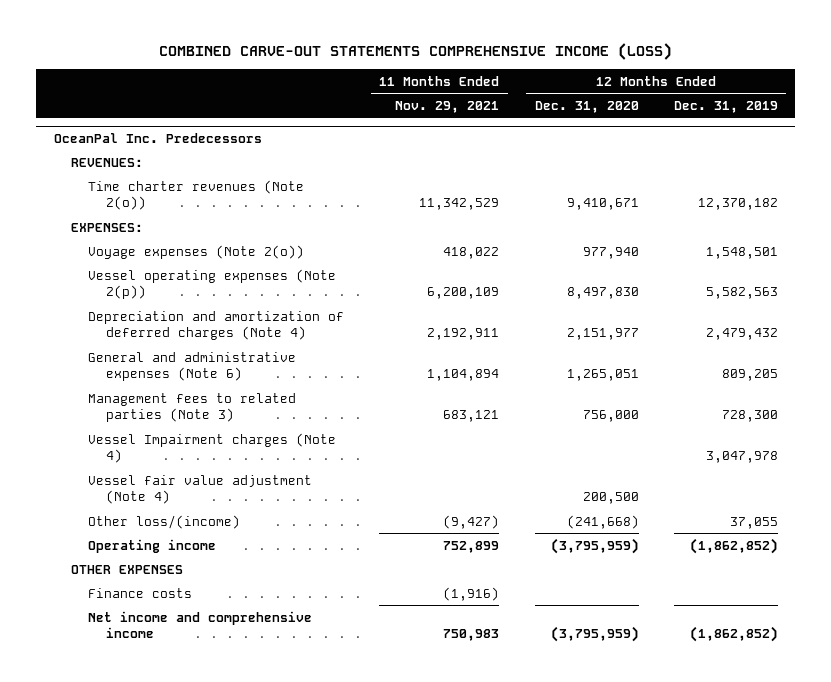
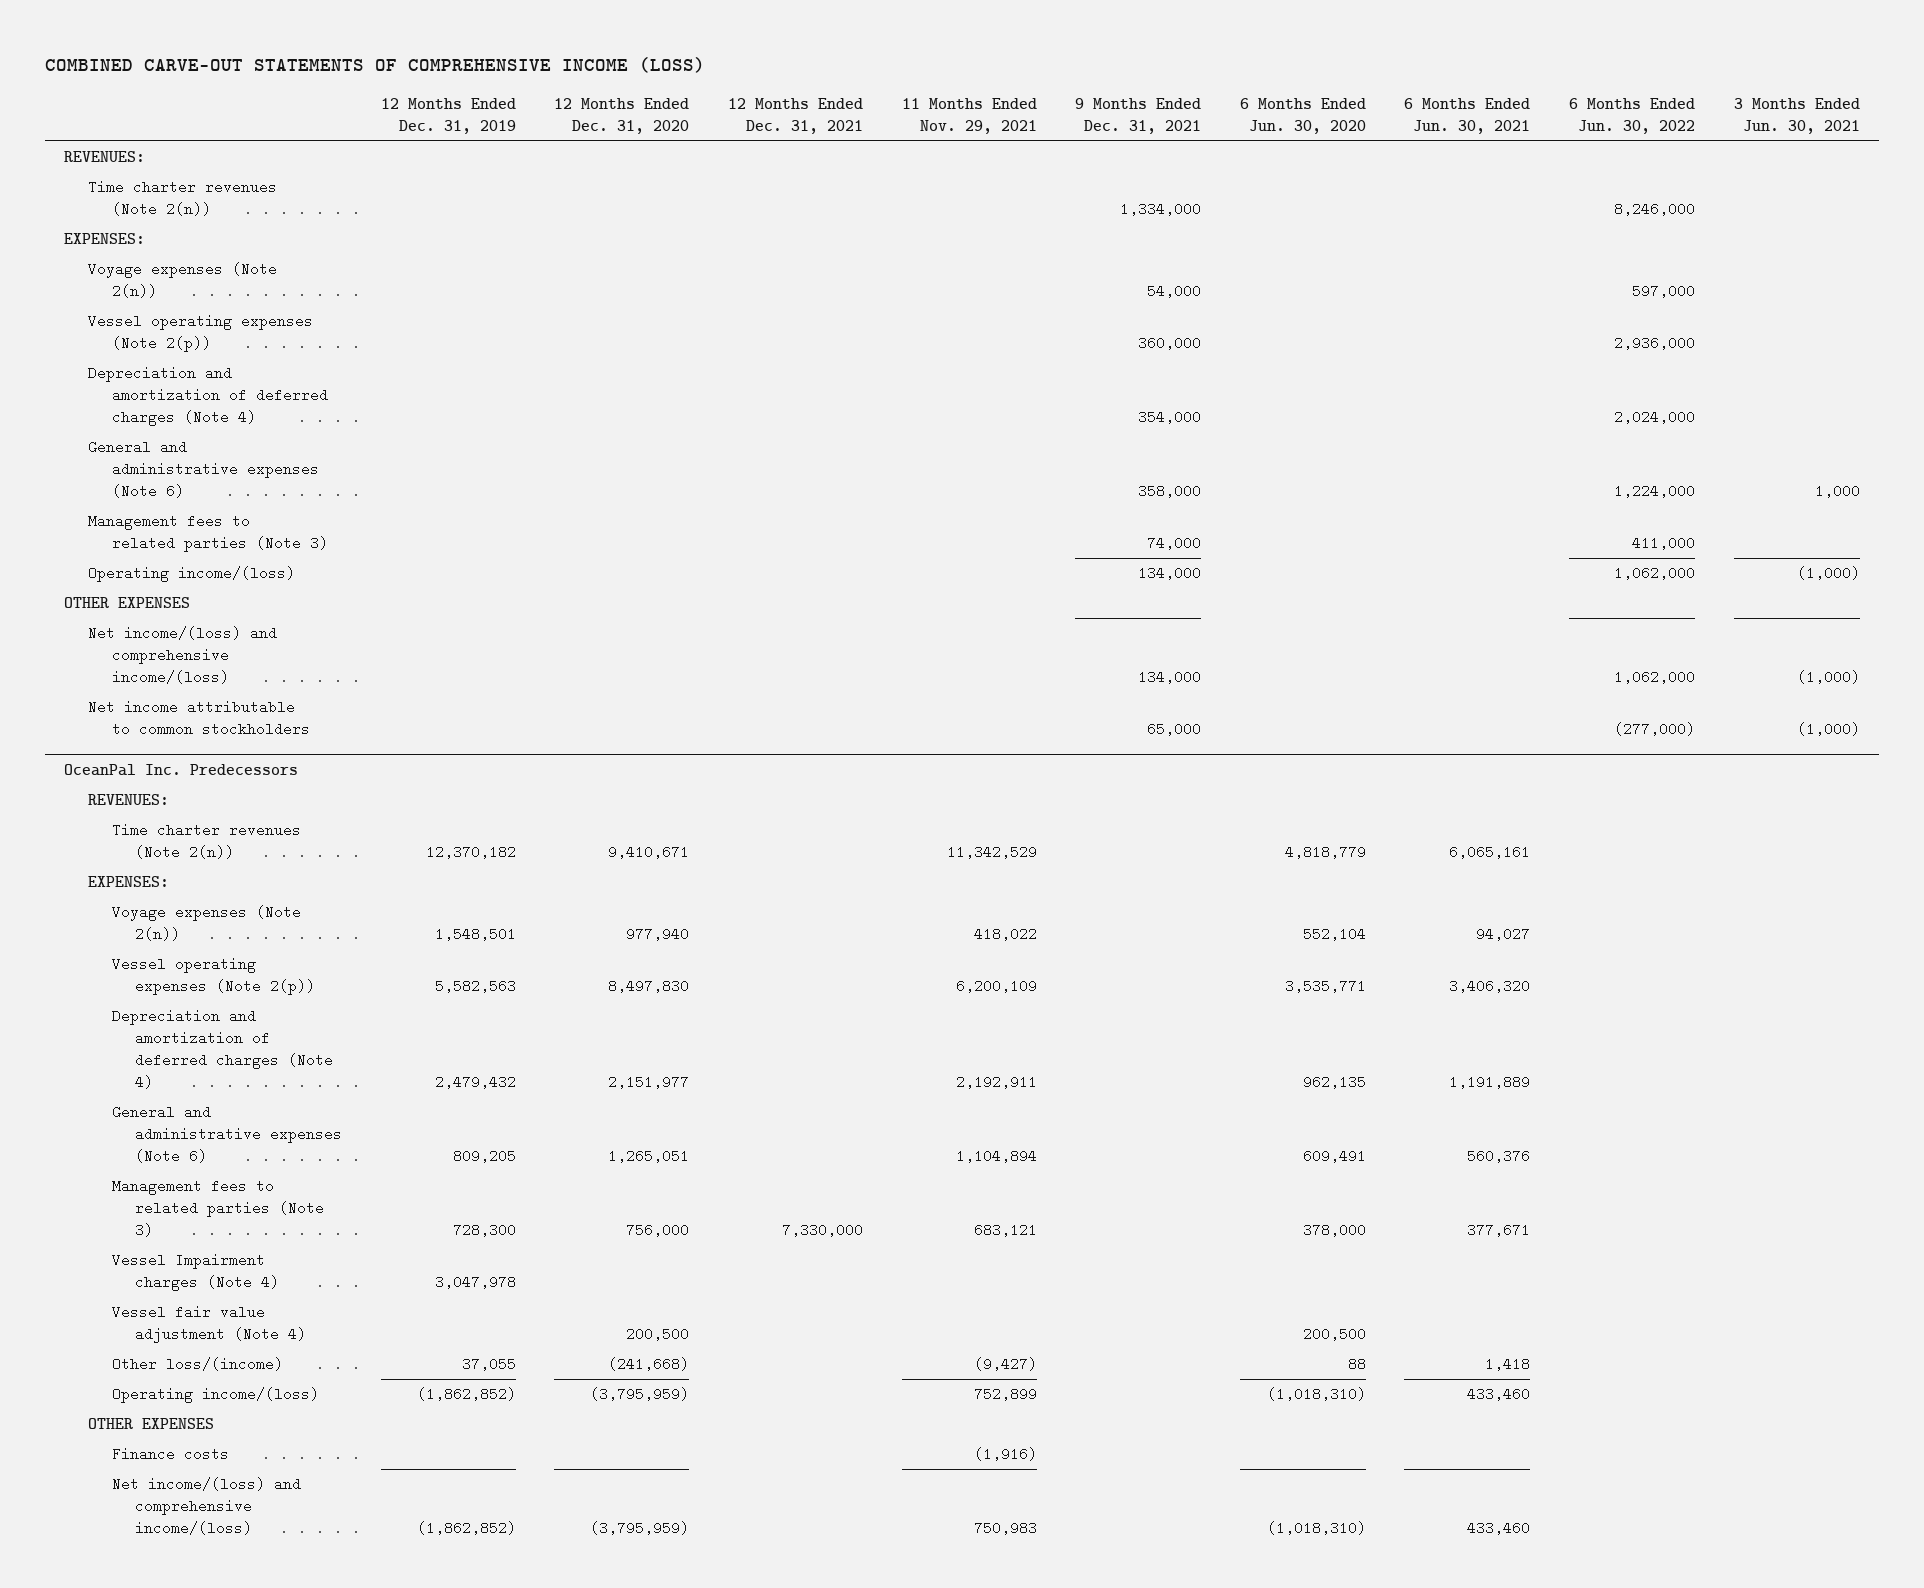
[158,43,672,61] COMBINED CARVE-OUT STATEMENTS COMPREHENSIVE INCOME (LOSS) -> [44,57,705,74] COMBINED CARVE-OUT STATEMENTS OF COMPREHENSIVE INCOME (LOSS)
none -> [727,97,863,134] 12 Months Ended Dec. 31, 2021
none -> [1075,97,1202,134] 9 Months Ended Dec. 31, 2021
none -> [1239,97,1366,134] 6 Months Ended Jun. 30, 2020
none -> [1404,97,1531,134] 6 Months Ended Jun. 30, 2021
none -> [1568,97,1695,134] 6 Months Ended Jun. 30, 2022
none -> [1733,97,1860,134] 3 Months Ended Jun. 30, 2021
none -> [64,151,146,163] REVENUES:
none -> [87,180,277,217] Time charter revenues (Note 2(n))
none -> [64,233,146,245] EXPENSES:
none -> [87,262,277,299] Voyage expenses (Note 2(n))
none -> [87,314,313,353] Vessel operating expenses (Note 2(p))
none -> [87,366,328,426] Depreciation and amortization of deferred charges (Note 4)
none -> [87,440,319,498] General and administrative expenses (Note 6)
none -> [87,514,328,553] Management fees to related parties (Note 3)
none -> [87,566,295,583] Operating income/(loss)
none -> [64,597,191,609] OTHER EXPENSES
none -> [87,626,277,684] Net income/(loss) and comprehensive income/(loss)
none -> [87,700,310,737] Net income attributable to common stockholders
[88,179,305,210] Time charter revenues (Note 2(o)) -> [111,823,301,860] Time charter revenues (Note 2(n))
[88,244,305,259] Voyage expenses (Note 2(o)) -> [111,905,301,942] Voyage expenses (Note 2(n))
[88,538,217,553] Operating income -> [111,1387,319,1404] Operating income/(loss)
[88,610,313,638] Net income and comprehensive income -> [111,1477,301,1535] Net income/(loss) and comprehensive income/(loss)

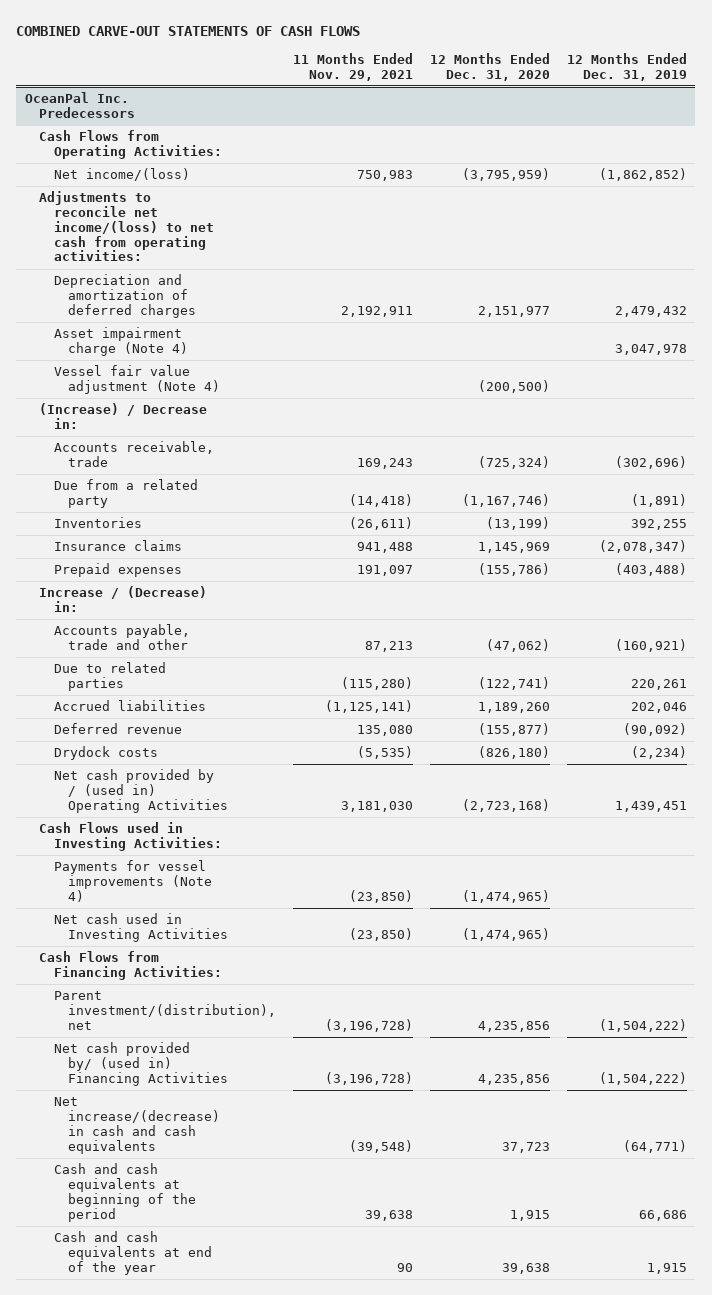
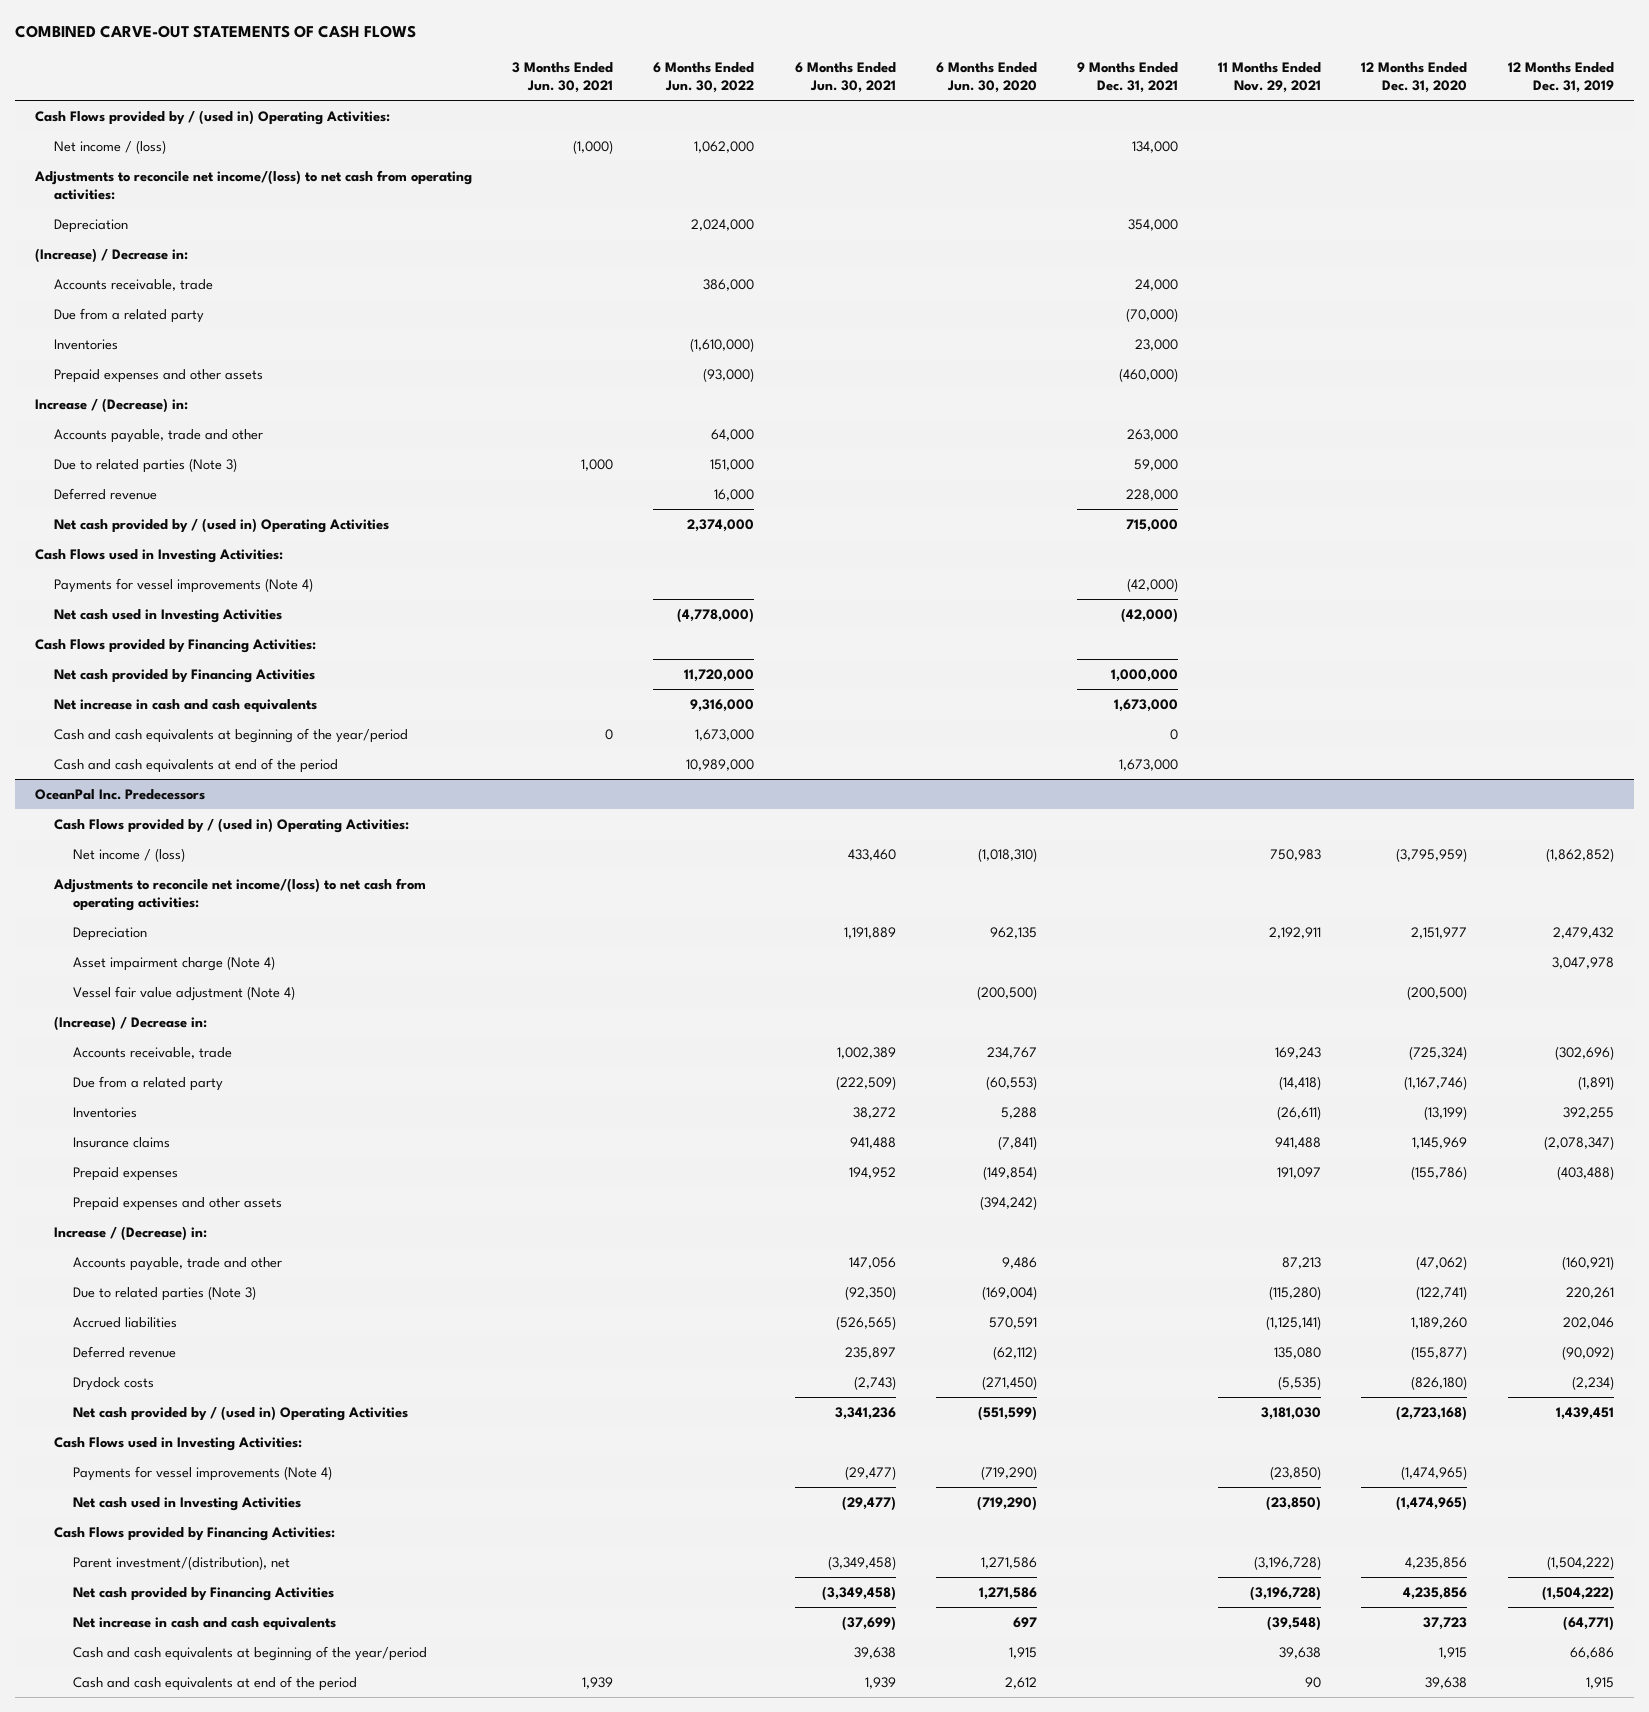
none -> [512,61,614,94] 3 Months Ended Jun. 30, 2021
none -> [653,61,755,94] 6 Months Ended Jun. 30, 2022
none -> [794,61,896,94] 6 Months Ended Jun. 30, 2021
none -> [935,61,1037,94] 6 Months Ended Jun. 30, 2020
none -> [1077,61,1179,94] 9 Months Ended Dec. 31, 2021
none -> [35,109,391,125] Cash Flows provided by / (used in) Operating Activities:
none -> [53,139,166,154] Net income / (loss)
none -> [34,169,473,201] Adjustments to reconcile net income/(loss) to net cash from operating activities:
none -> [53,218,128,233] Depreciation
none -> [35,247,189,263] (Increase) / Decrease in:
none -> [53,278,213,291] Accounts receivable, trade
none -> [53,307,204,323] Due from a related party
none -> [53,338,118,350] Inventories
none -> [53,368,263,383] Prepaid expenses and other assets
none -> [35,397,189,413] Increase / (Decrease) in:
none -> [53,428,263,443] Accounts payable, trade and other
none -> [53,457,237,473] Due to related parties (Note 3)
none -> [53,487,157,500] Deferred revenue
none -> [53,517,389,533] Net cash provided by / (used in) Operating Activities
none -> [35,548,284,563] Cash Flows used in Investing Activities:
none -> [53,577,313,593] Payments for vessel improvements (Note 4)
none -> [53,608,282,623] Net cash used in Investing Activities
none -> [35,638,317,653] Cash Flows provided by Financing Activities:
none -> [53,668,315,683] Net cash provided by Financing Activities
none -> [53,698,317,713] Net increase in cash and cash equivalents
none -> [53,727,408,743] Cash and cash equivalents at beginning of the year/period
none -> [53,757,338,773] Cash and cash equivalents at end of the period
[39,130,222,159] Cash Flows from Operating Activities: -> [53,817,409,833] Cash Flows provided by / (used in) Operating Activities:
[53,168,190,182] Net income/(loss) -> [72,847,185,862] Net income / (loss)
[53,274,197,318] Depreciation and amortization of deferred charges -> [72,926,147,941] Depreciation
none -> [72,1196,282,1211] Prepaid expenses and other assets
[53,662,166,691] Due to related parties -> [72,1285,256,1301] Due to related parties (Note 3)
[39,951,222,980] Cash Flows from Financing Activities: -> [53,1526,335,1541] Cash Flows provided by Financing Activities:
[53,1042,229,1086] Net cash provided by/ (used in) Financing Activities -> [72,1586,334,1601] Net cash provided by Financing Activities
[53,1097,221,1154] Net increase/(decrease) in cash and cash equivalents -> [72,1616,336,1631] Net increase in cash and cash equivalents
[53,1163,197,1222] Cash and cash equivalents at beginning of the period -> [72,1645,427,1661] Cash and cash equivalents at beginning of the year/period
[53,1231,213,1275] Cash and cash equivalents at end of the year -> [72,1675,357,1691] Cash and cash equivalents at end of the period

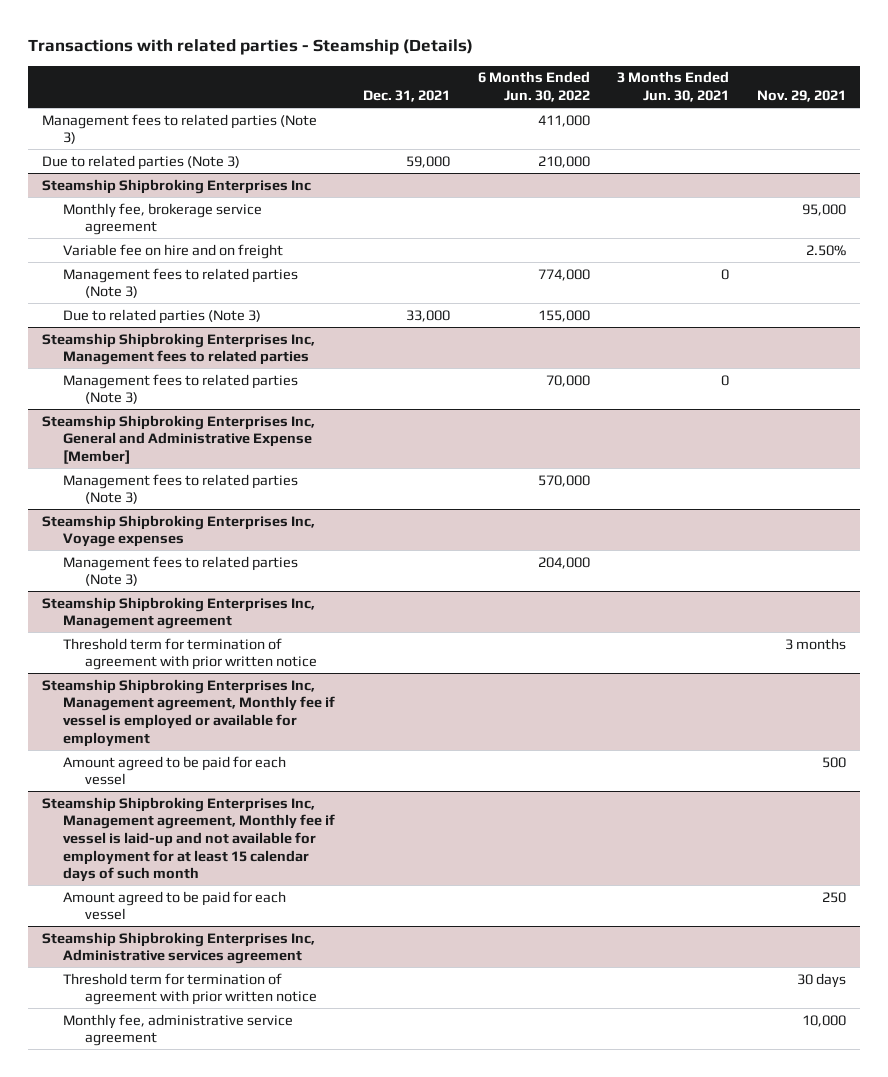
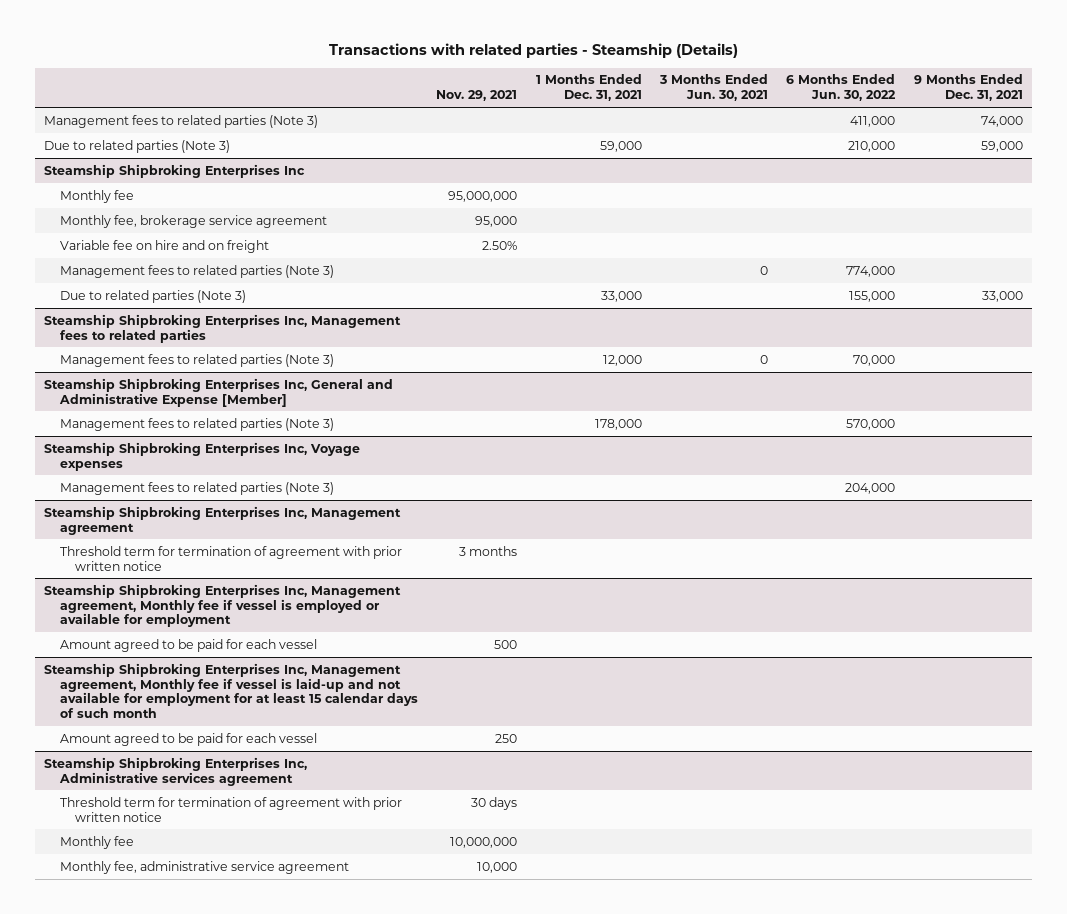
[362,89,450,102] Dec. 31, 2021 -> none
none -> [535,74,642,102] 1 Months Ended Dec. 31, 2021
none -> [913,74,1023,102] 9 Months Ended Dec. 31, 2021
none -> [59,189,134,203] Monthly fee
none -> [59,835,134,849] Monthly fee

